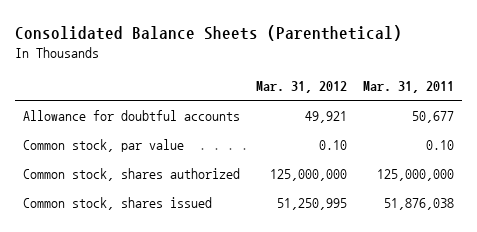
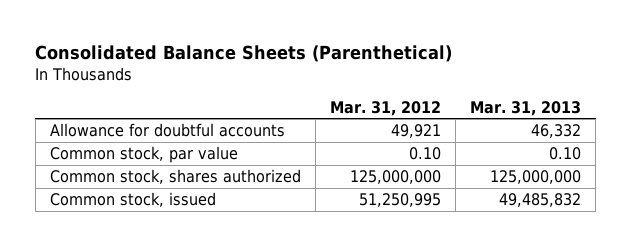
[362,81,454,94] Mar. 31, 2011 -> none
none -> [470,100,582,116] Mar. 31, 2013
[23,197,213,211] Common stock, shares issued -> [49,192,216,208] Common stock, issued

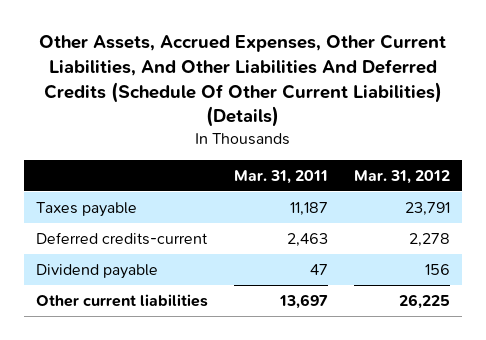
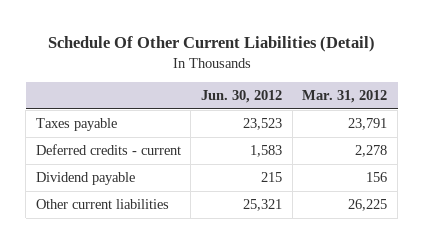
[38,34,446,128] Other Assets, Accrued Expenses, Other Current Liabilities, And Other Liabilities And Deferred Credits (Schedule Of Other Current Liabilities) (Details) -> [47,36,375,53] Schedule Of Other Current Liabilities (Detail)
[233,169,328,184] Mar. 31, 2011 -> none
none -> [201,90,283,104] Jun. 30, 2012
[36,232,209,246] Deferred credits-current -> [35,144,181,156] Deferred credits - current

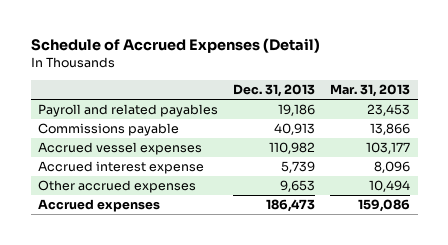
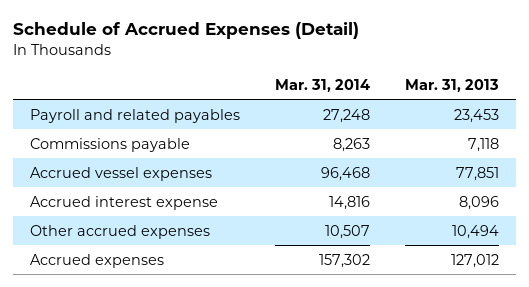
[233,84,316,98] Dec. 31, 2013 -> none
none -> [274,78,370,92] Mar. 31, 2014
[370,123,411,136] 13,866 -> [467,137,499,152] 7,118
[366,142,411,155] 103,177 -> [455,166,499,181] 77,851
[358,199,411,213] 159,086 -> [450,253,499,268] 127,012

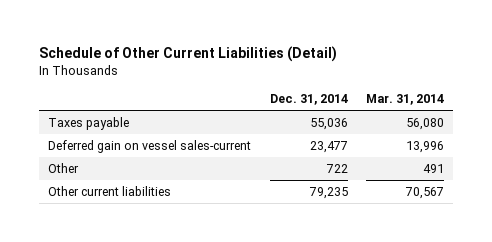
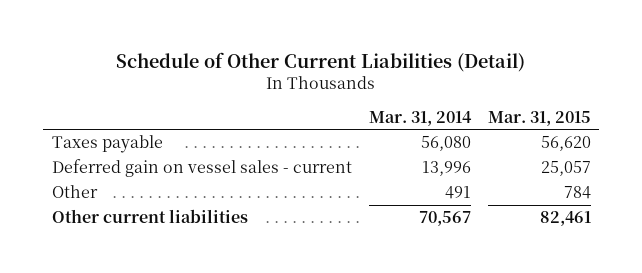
[269,93,348,105] Dec. 31, 2014 -> none
none -> [487,110,591,126] Mar. 31, 2015
[48,139,252,153] Deferred gain on vessel sales-current -> [51,159,352,178] Deferred gain on vessel sales - current

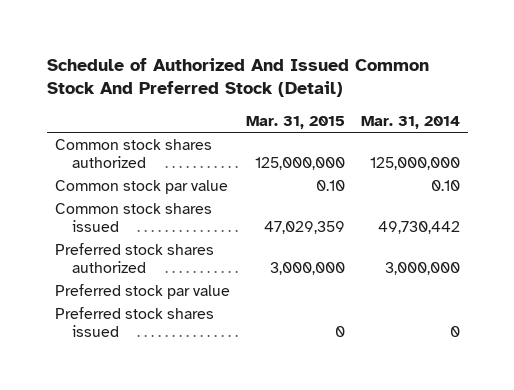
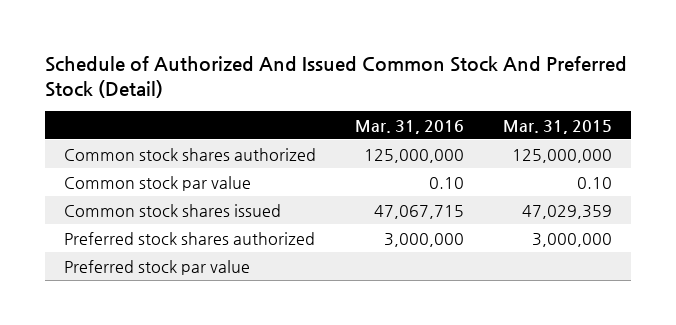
[360,116,460,130] Mar. 31, 2014 -> none
none -> [355,119,465,134] Mar. 31, 2016
[54,306,214,338] Preferred stock shares issued -> none

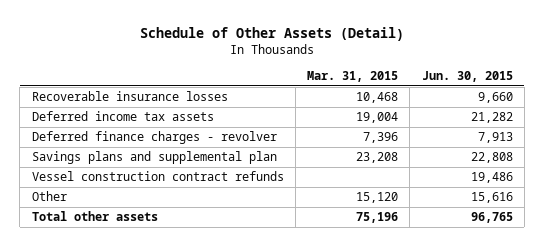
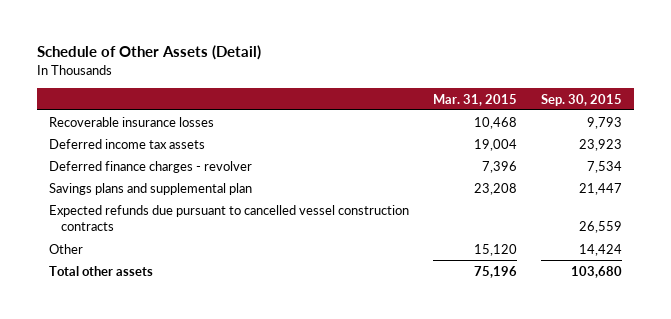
[421,70,513,82] Jun. 30, 2015 -> none
none -> [540,93,622,106] Sep. 30, 2015
[31,171,284,182] Vessel construction contract refunds -> [48,204,409,232] Expected refunds due pursuant to cancelled vessel construction contracts

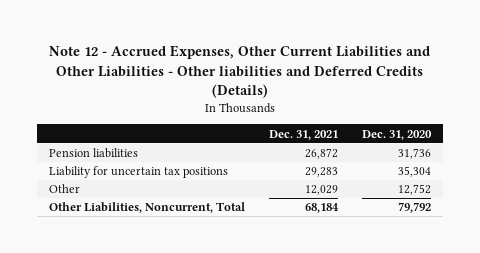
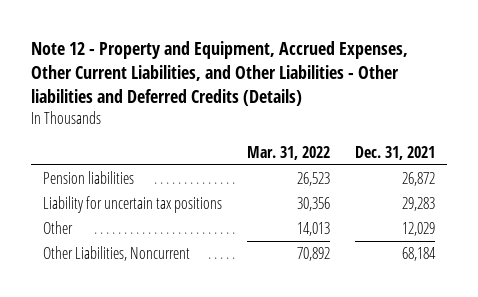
[48,45,430,98] Note 12 - Accrued Expenses, Other Current Liabilities and Other Liabilities - Other liabilities and Deferred Credits (Details) -> [30,41,408,107] Note 12 - Property and Equipment, Accrued Expenses, Other Current Liabilities, and Other Liabilities - Other liabilities and Deferred Credits (Details)
[361,129,432,140] Dec. 31, 2020 -> none
none -> [247,145,331,160] Mar. 31, 2022
[48,202,245,214] Other Liabilities, Noncurrent, Total -> [43,246,191,262] Other Liabilities, Noncurrent

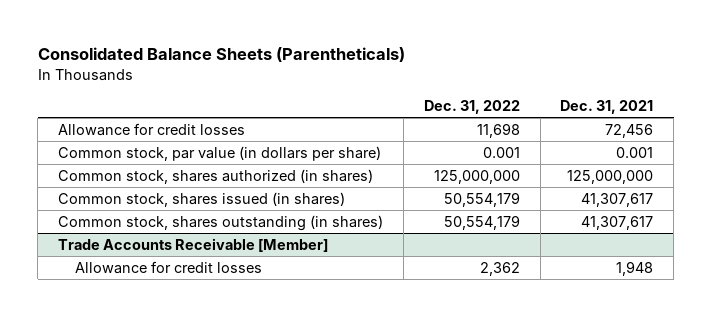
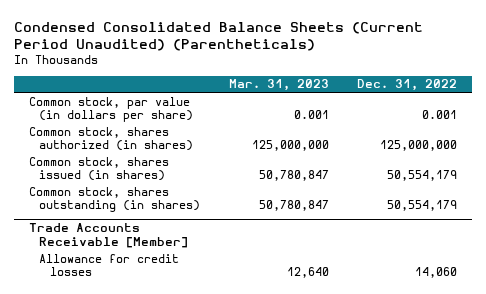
[37,47,405,63] Consolidated Balance Sheets (Parentheticals) -> [14,21,424,52] Condensed Consolidated Balance Sheets (Current Period Unaudited) (Parentheticals)
[560,100,654,115] Dec. 31, 2021 -> none
none -> [228,79,329,92] Mar. 31, 2023
[58,122,246,136] Allowance for credit losses -> none
[479,261,520,276] 2,362 -> [415,267,458,279] 14,060

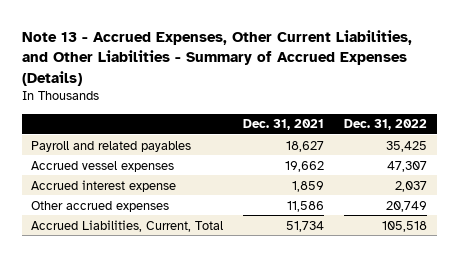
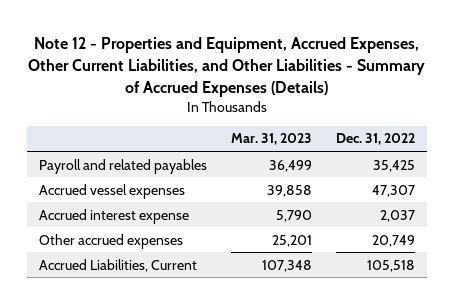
[21,29,412,86] Note 13 - Accrued Expenses, Other Current Liabilities, and Other Liabilities - Summary of Accrued Expenses (Details) -> [28,36,426,97] Note 12 - Properties and Equipment, Accrued Expenses, Other Current Liabilities, and Other Liabilities - Summary of Accrued Expenses (Details)
[243,119,325,131] Dec. 31, 2021 -> none
none -> [231,133,313,146] Mar. 31, 2023
[31,219,224,232] Accrued Liabilities, Current, Total -> [38,258,197,272] Accrued Liabilities, Current

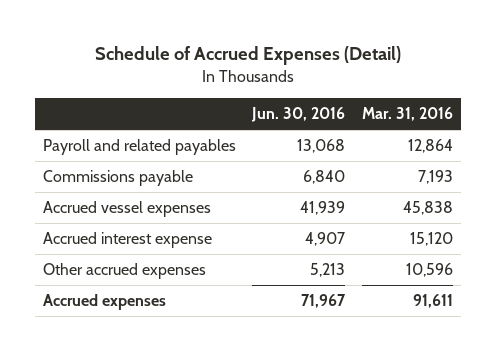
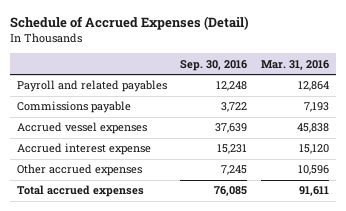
[251,107,346,123] Jun. 30, 2016 -> none
none -> [180,59,248,71] Sep. 30, 2016
[43,294,167,311] Accrued expenses -> [16,185,144,198] Total accrued expenses

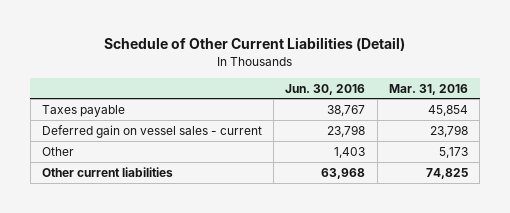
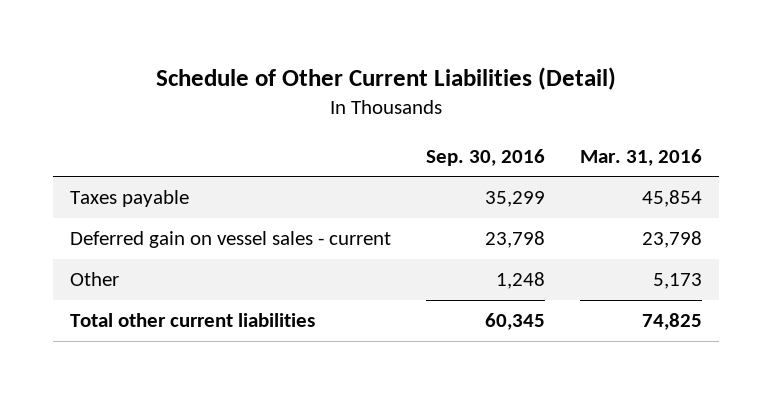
[285,83,366,95] Jun. 30, 2016 -> none
none -> [425,148,545,166] Sep. 30, 2016
[41,166,173,177] Other current liabilities -> [70,313,316,328] Total other current liabilities

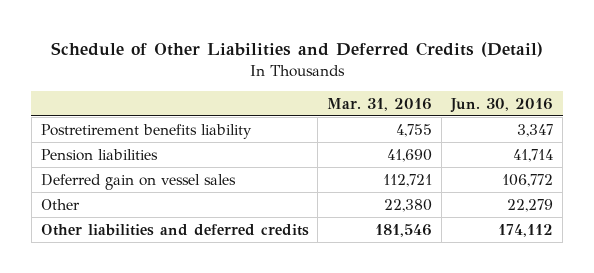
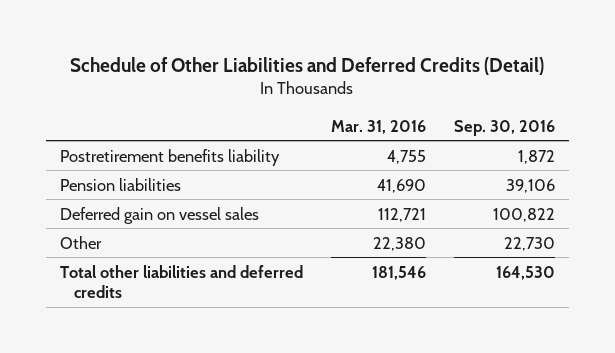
[450,97,554,113] Jun. 30, 2016 -> none
none -> [453,119,555,136] Sep. 30, 2016
[40,223,309,236] Other liabilities and deferred credits -> [60,264,304,299] Total other liabilities and deferred credits

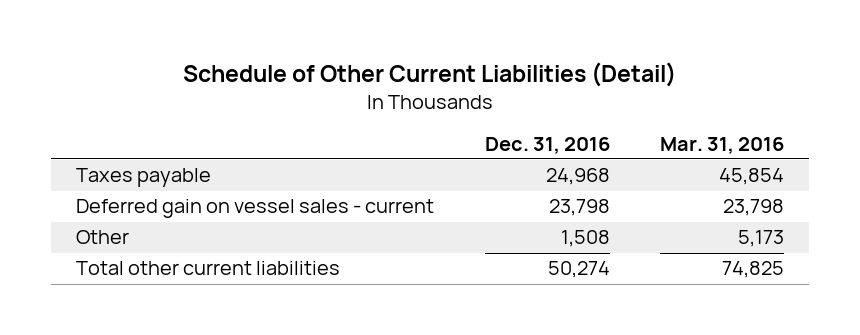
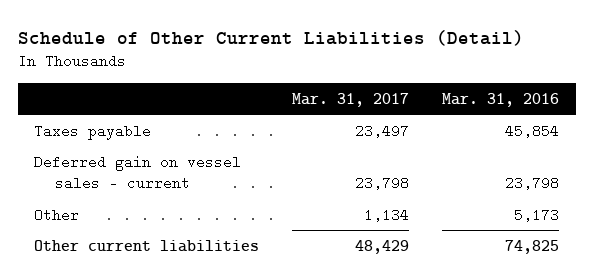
[484,136,610,154] Dec. 31, 2016 -> none
none -> [292,92,410,107] Mar. 31, 2017
[76,261,341,276] Total other current liabilities -> [34,239,260,252] Other current liabilities

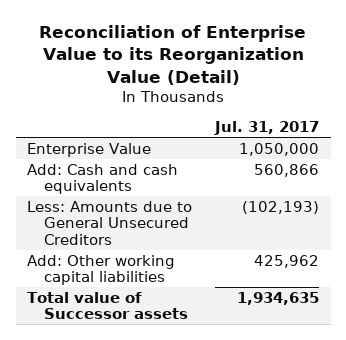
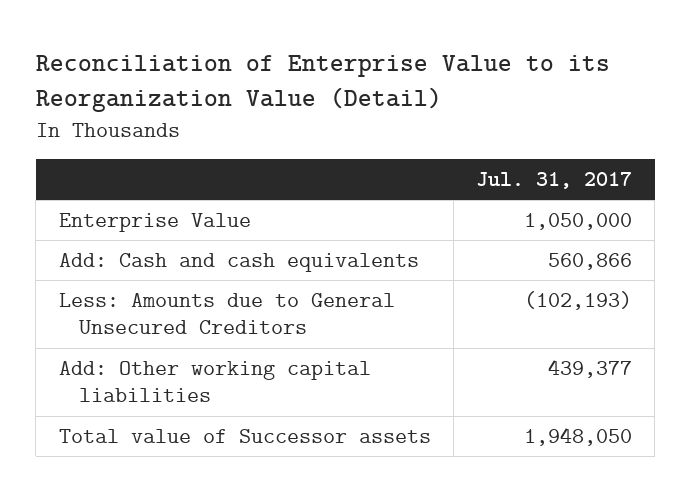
[254,254,320,268] 425,962 -> [548,358,633,378] 439,377
[237,291,320,305] 1,934,635 -> [524,426,633,446] 1,948,050

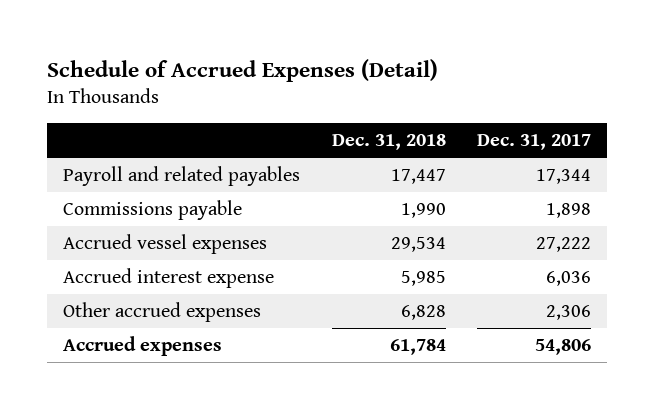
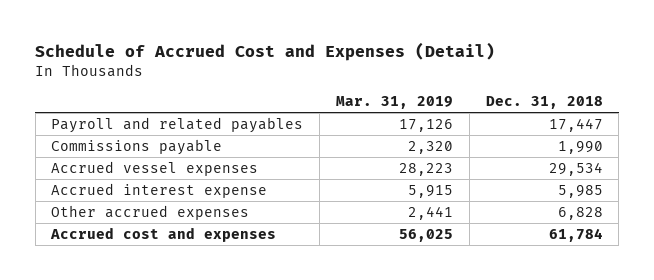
[46,59,438,83] Schedule of Accrued Expenses (Detail) -> [35,41,496,61] Schedule of Accrued Cost and Expenses (Detail)
[477,133,592,150] Dec. 31, 2017 -> none
none -> [335,95,453,109] Mar. 31, 2019
[62,336,222,357] Accrued expenses -> [50,227,277,243] Accrued cost and expenses

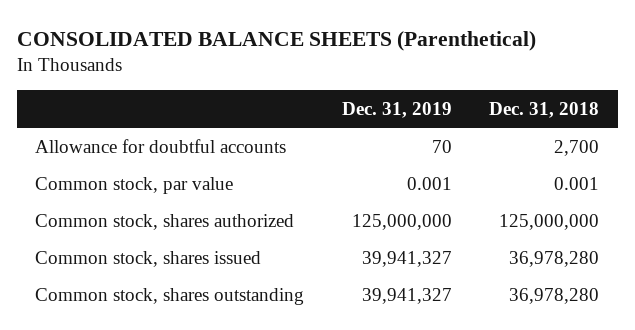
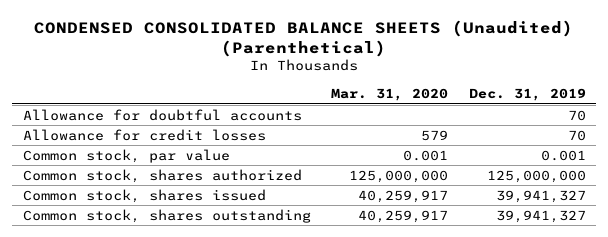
[16,30,536,51] CONSOLIDATED BALANCE SHEETS (Parenthetical) -> [34,19,574,57] CONDENSED CONSOLIDATED BALANCE SHEETS (Unaudited) (Parenthetical)
[489,102,600,119] Dec. 31, 2018 -> none
none -> [331,88,449,102] Mar. 31, 2020
none -> [22,128,266,141] Allowance for credit losses

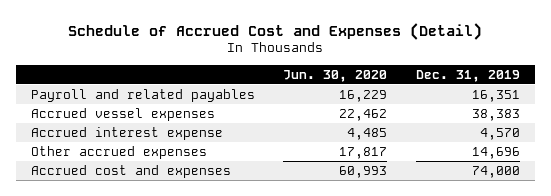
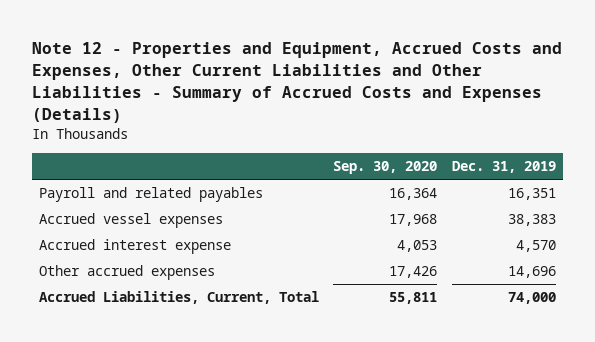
[68,22,483,40] Schedule of Accrued Cost and Expenses (Detail) -> [32,42,563,123] Note 12 - Properties and Equipment, Accrued Costs and Expenses, Other Current Liabilities and Other Liabilities - Summary of Accrued Costs and Expenses (Details)
[283,69,388,82] Jun. 30, 2020 -> none
none -> [333,161,438,175] Sep. 30, 2020
[30,164,231,178] Accrued cost and expenses -> [39,291,320,305] Accrued Liabilities, Current, Total

